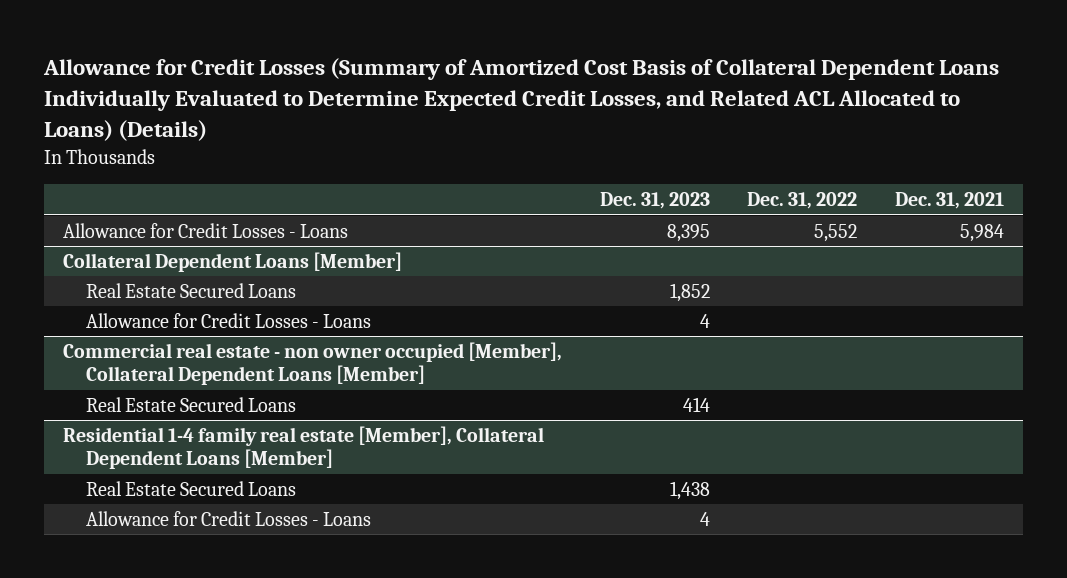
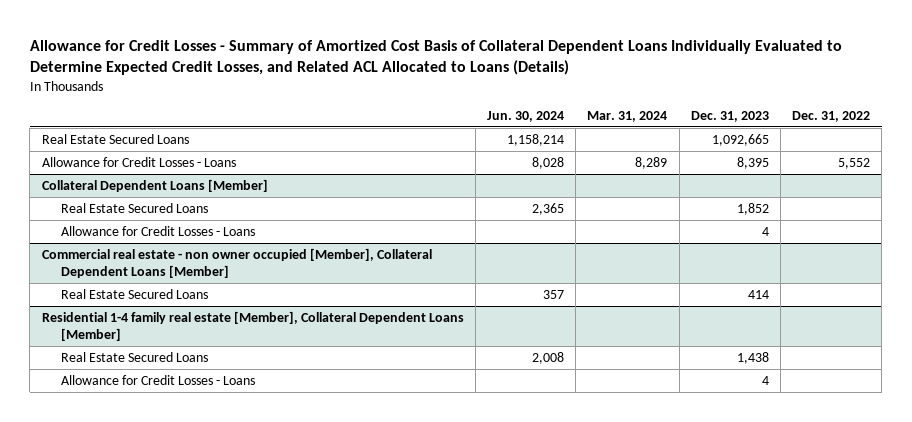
[43,58,1000,142] Allowance for Credit Losses (Summary of Amortized Cost Basis of Collateral Dependent Loans Individually Evaluated to Determine Expected Credit Losses, and Related ACL Allocated to Loans) (Details) -> [29,40,842,76] Allowance for Credit Losses - Summary of Amortized Cost Basis of Collateral Dependent Loans Individually Evaluated to Determine Expected Credit Losses, and Related ACL Allocated to Loans (Details)
[894,192,1004,210] Dec. 31, 2021 -> none
none -> [487,111,565,123] Jun. 30, 2024
none -> [587,111,668,123] Mar. 31, 2024
none -> [41,133,189,144] Real Estate Secured Loans

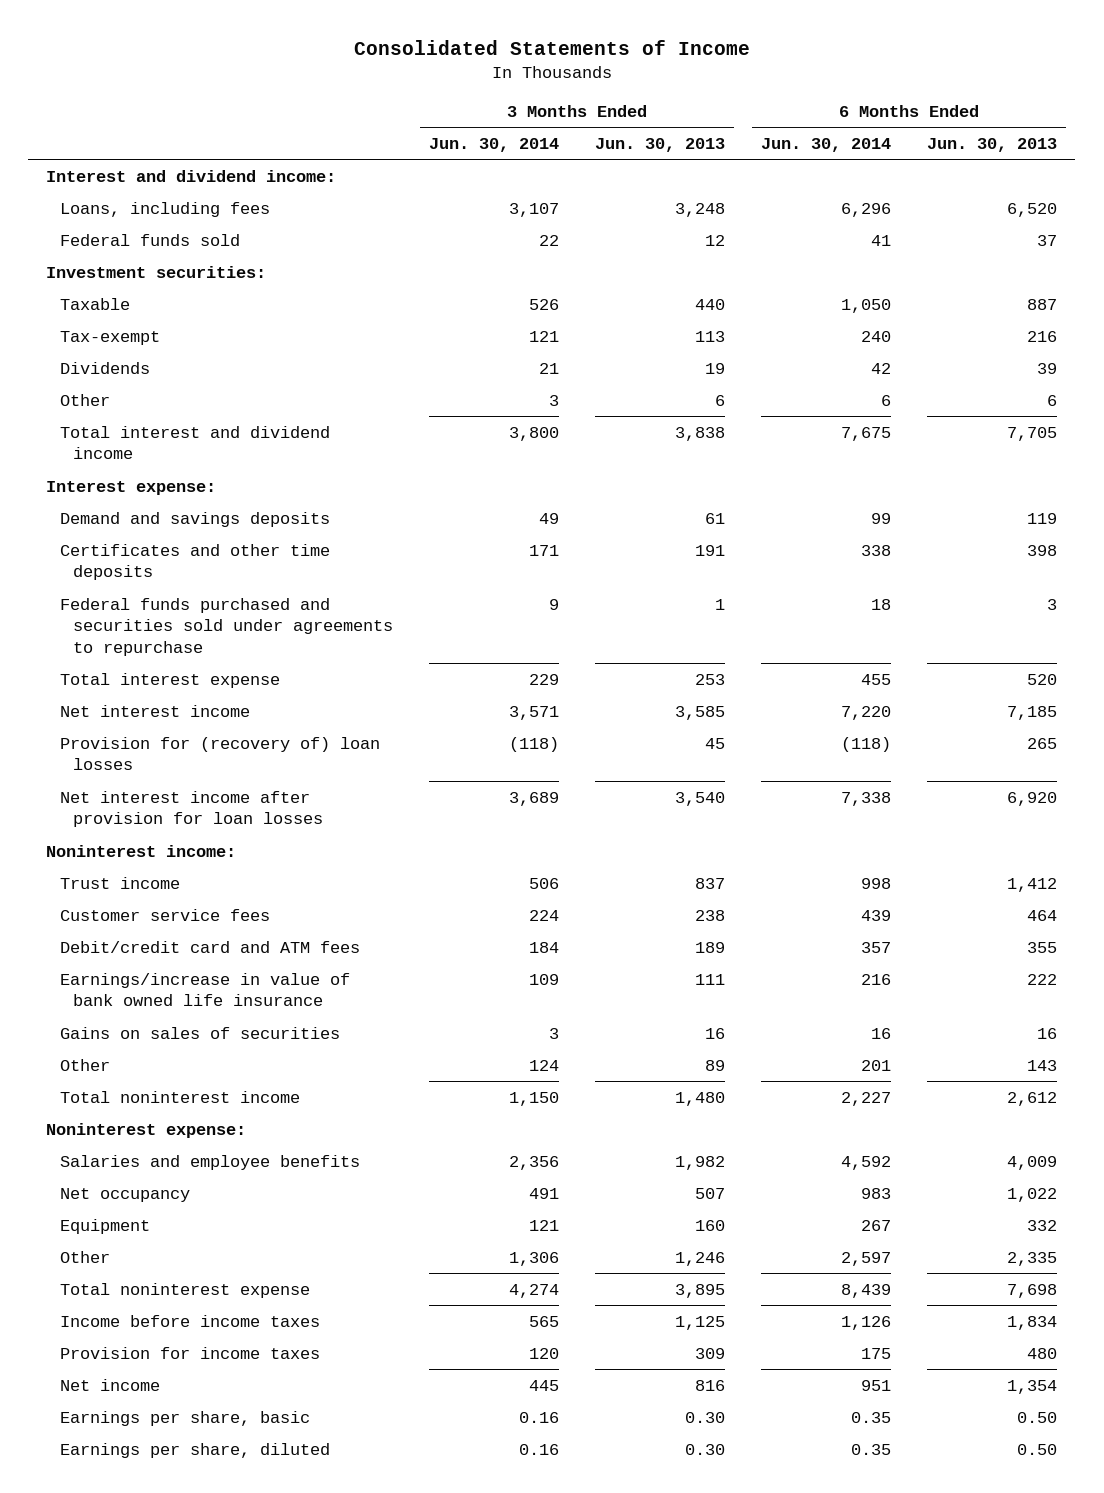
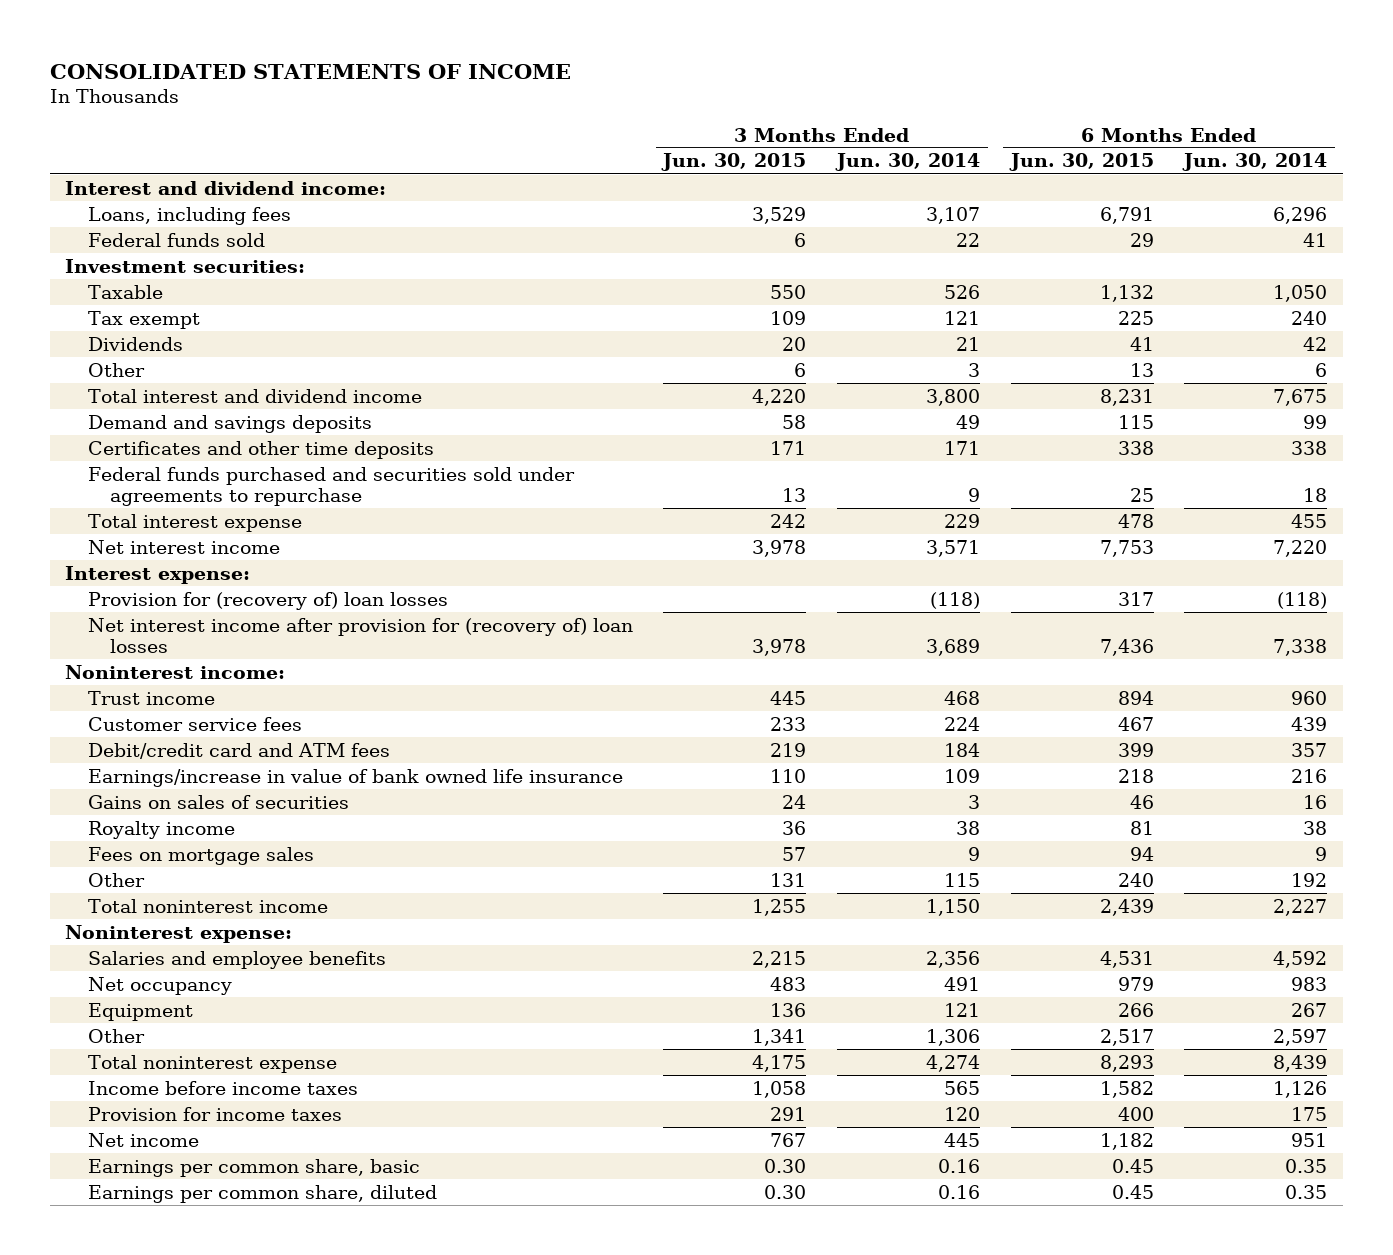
[353,39,750,55] Consolidated Statements of Income -> [50,63,572,79] CONSOLIDATED STATEMENTS OF INCOME
[595,138,726,153] Jun. 30, 2013 -> none
[927,138,1058,153] Jun. 30, 2013 -> none
none -> [661,153,807,172] Jun. 30, 2015
none -> [1008,153,1154,172] Jun. 30, 2015
[59,330,160,345] Tax-exempt -> [87,310,200,329] Tax exempt
[46,480,217,495] Interest expense: -> [65,565,251,584] Interest expense:
[59,790,324,828] Net interest income after provision for loan losses -> [87,617,633,654] Net interest income after provision for (recovery of) loan losses
[529,877,560,889] 506 -> [944,690,981,705] 468
[861,877,892,889] 998 -> [1291,690,1328,705] 960
none -> [87,820,235,839] Royalty income
none -> [87,846,314,865] Fees on mortgage sales
[529,1059,560,1071] 124 -> [944,872,981,887] 115
[861,1059,892,1071] 201 -> [1291,872,1328,887] 192
[59,1410,310,1426] Earnings per share, basic -> [87,1158,420,1177] Earnings per common share, basic
[59,1442,330,1458] Earnings per share, diluted -> [87,1184,437,1203] Earnings per common share, diluted

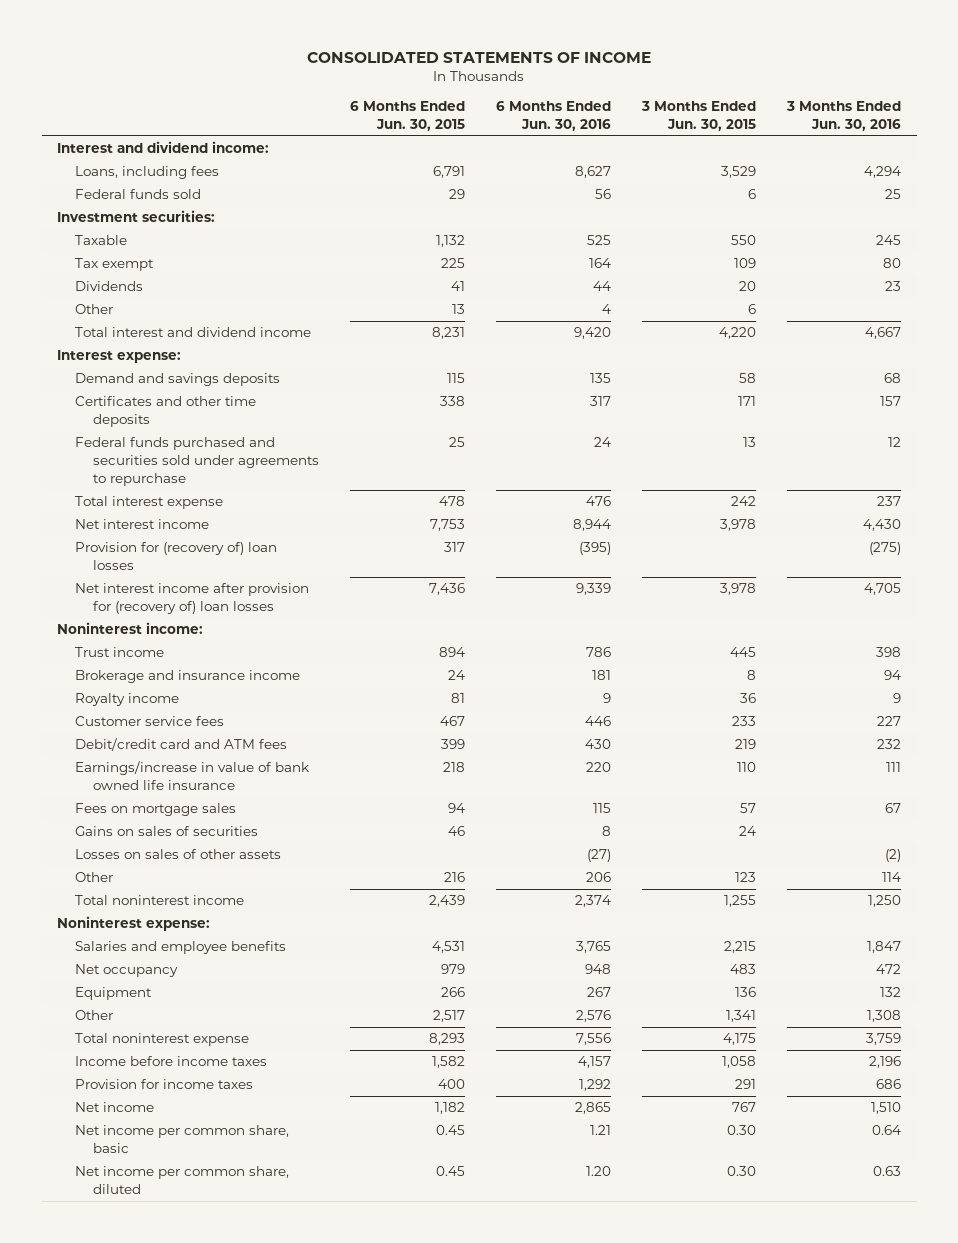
[835,153,981,172] Jun. 30, 2014 -> none
[1182,153,1328,172] Jun. 30, 2014 -> none
none -> [496,101,612,132] 6 Months Ended Jun. 30, 2016
none -> [786,101,902,132] 3 Months Ended Jun. 30, 2016
[65,565,251,584] Interest expense: -> [57,350,182,364] Interest expense:
none -> [75,670,301,684] Brokerage and insurance income
[87,820,235,839] Royalty income -> [75,693,180,707] Royalty income
[87,794,349,809] Gains on sales of securities -> [75,826,259,837] Gains on sales of securities
none -> [75,849,282,860] Losses on sales of other assets
[770,872,807,887] 131 -> [735,872,757,883] 123
[1117,872,1154,887] 240 -> [444,872,466,883] 216
[87,1158,420,1177] Earnings per common share, basic -> [75,1125,290,1154] Net income per common share, basic
[87,1184,437,1203] Earnings per common share, diluted -> [75,1166,290,1195] Net income per common share, diluted

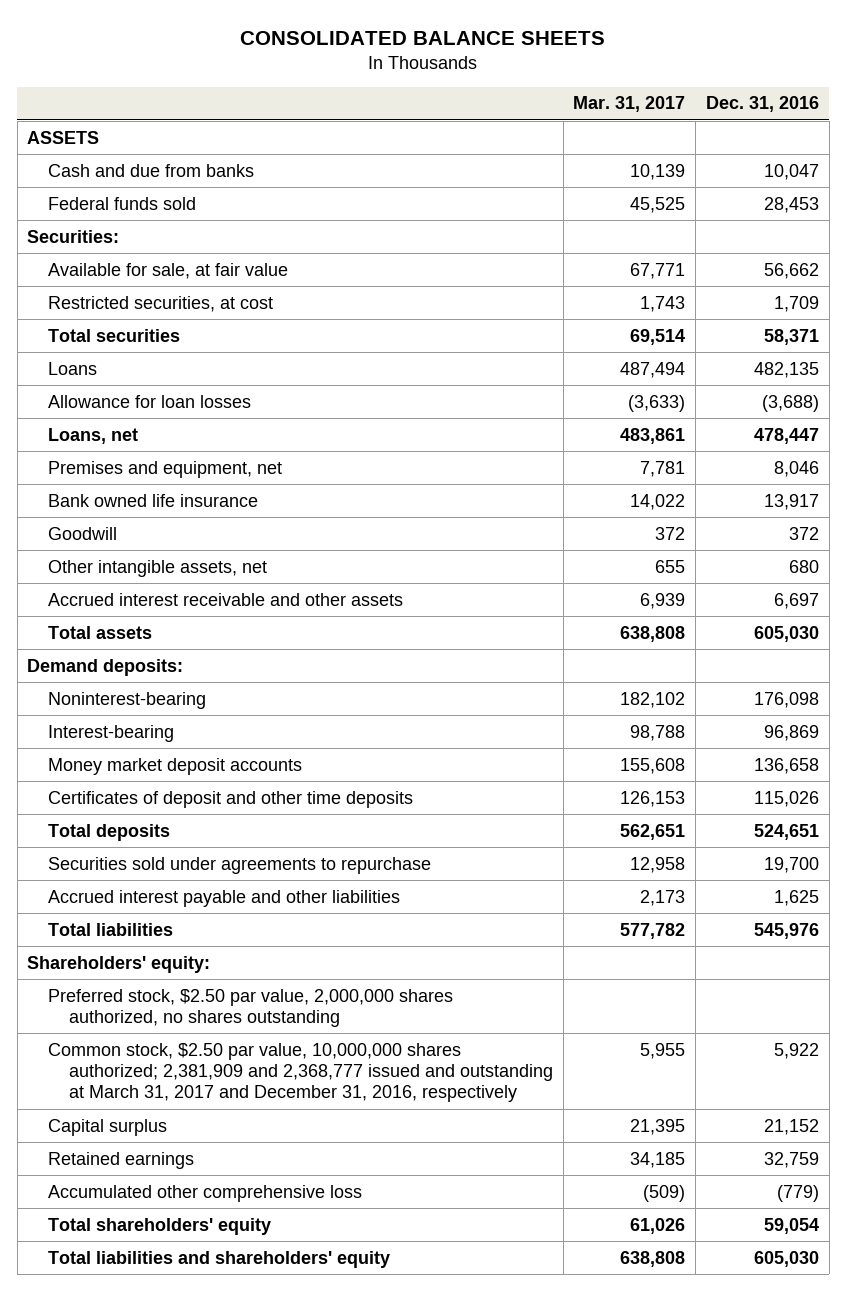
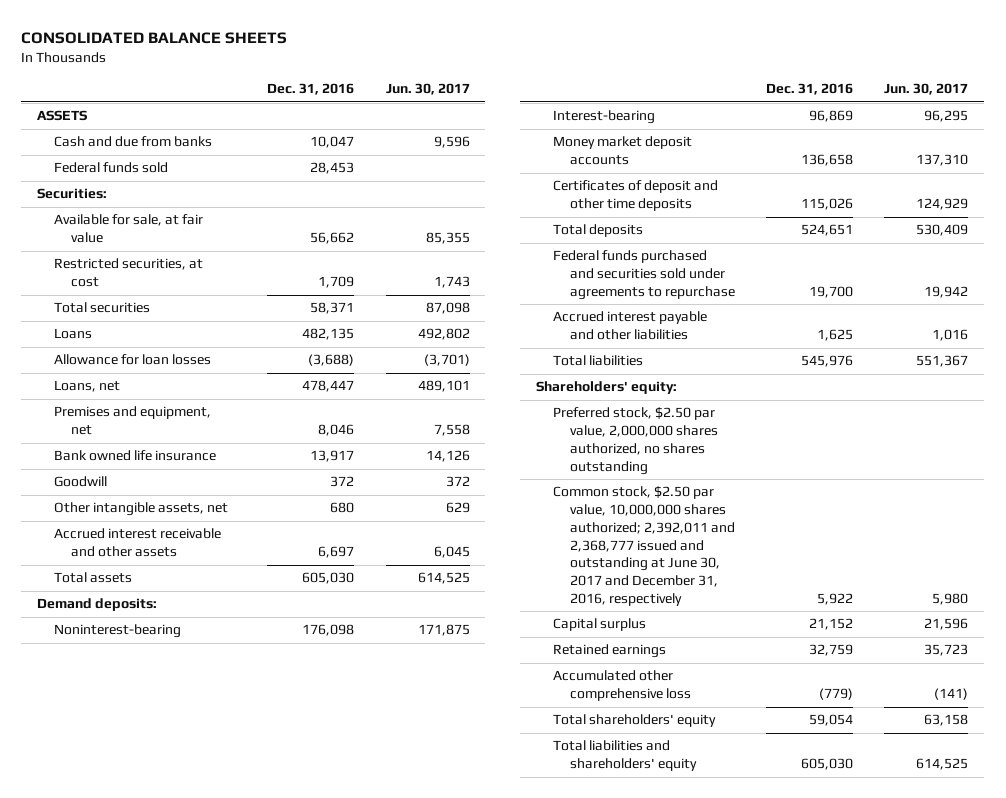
[573,96,686,113] Mar. 31, 2017 -> none
none -> [385,83,470,96] Jun. 30, 2017
[48,856,432,874] Securities sold under agreements to repurchase -> [552,250,735,300] Federal funds purchased and securities sold under agreements to repurchase
[48,1042,553,1103] Common stock, $2.50 par value, 10,000,000 shares authorized; 2,381,909 and 2,368,777 issued and outstanding at March 31, 2017 and December 31, 2016, respectively -> [552,486,735,607] Common stock, $2.50 par value, 10,000,000 shares authorized; 2,392,011 and 2,368,777 issued and outstanding at June 30, 2017 and December 31, 2016, respectively

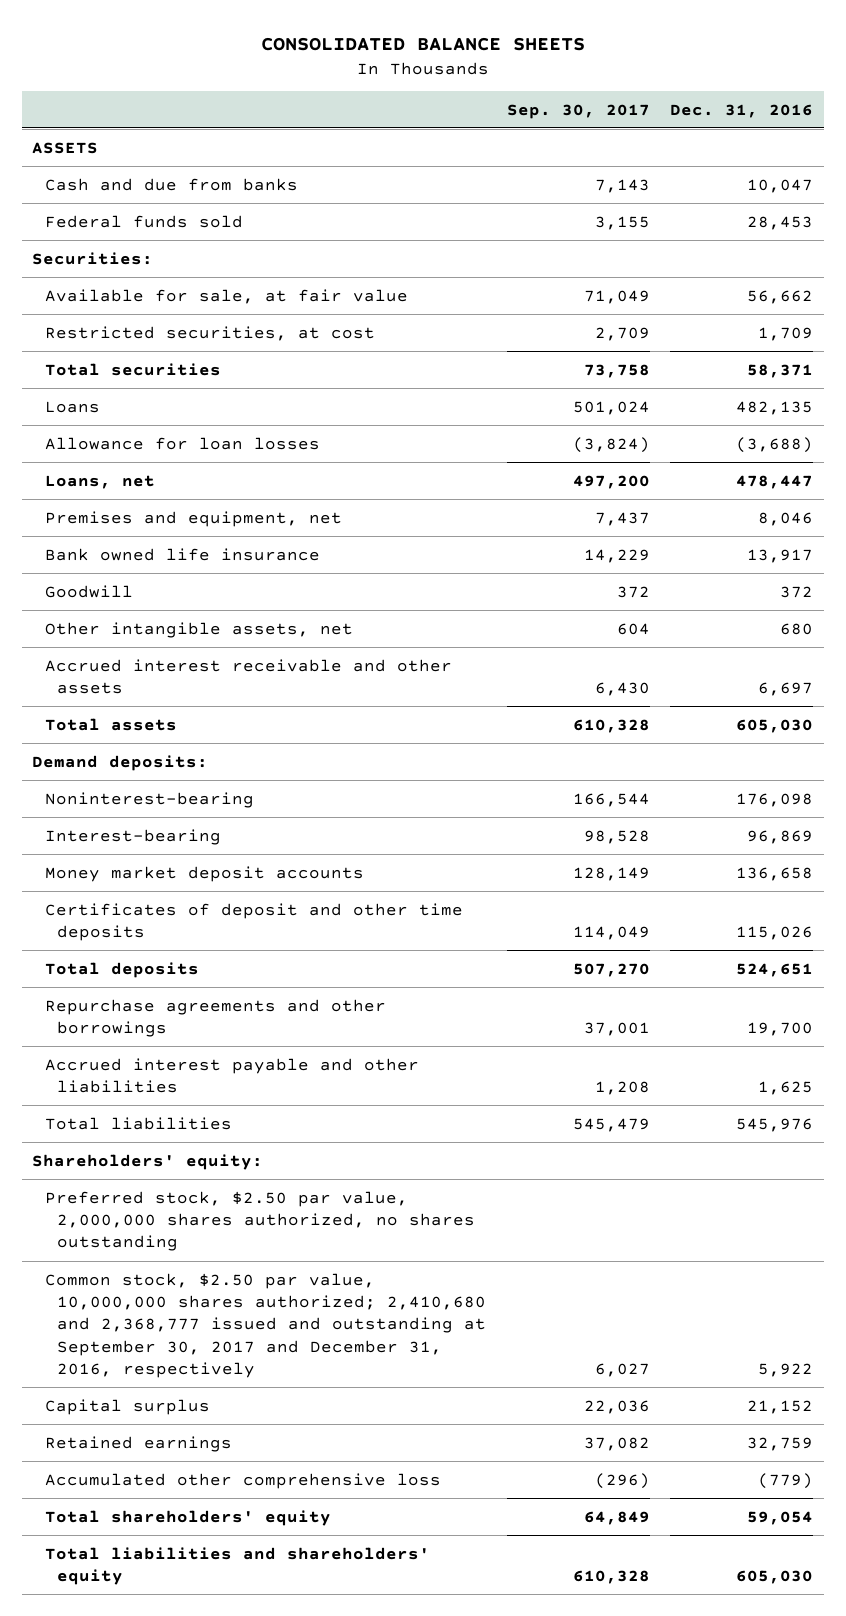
[385,83,470,96] Jun. 30, 2017 -> none
none -> [506,103,650,119] Sep. 30, 2017
[552,250,735,300] Federal funds purchased and securities sold under agreements to repurchase -> [44,998,386,1037] Repurchase agreements and other borrowings
[552,486,735,607] Common stock, $2.50 par value, 10,000,000 shares authorized; 2,392,011 and 2,368,777 issued and outstanding at June 30, 2017 and December 31, 2016, respectively -> [44,1272,487,1379] Common stock, $2.50 par value, 10,000,000 shares authorized; 2,410,680 and 2,368,777 issued and outstanding at September 30, 2017 and December 31, 2016, respectively

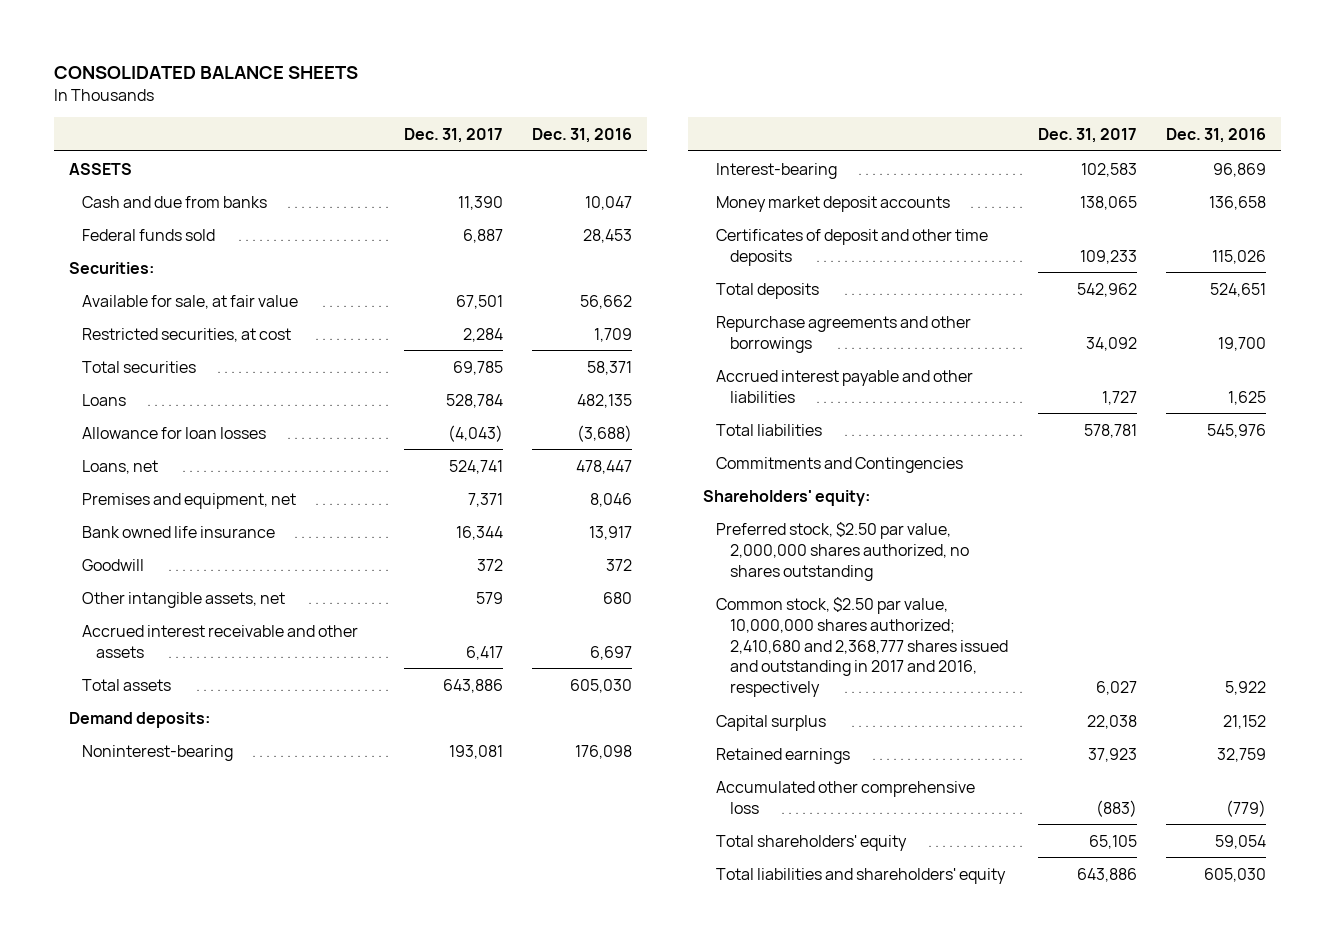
[506,103,650,119] Sep. 30, 2017 -> none
none -> [403,127,503,143] Dec. 31, 2017
none -> [716,456,964,473] Commitments and Contingencies
[44,1272,487,1379] Common stock, $2.50 par value, 10,000,000 shares authorized; 2,410,680 and 2,368,777 issued and outstanding at September 30, 2017 and December 31, 2016, respectively -> [716,596,1008,698] Common stock, $2.50 par value, 10,000,000 shares authorized; 2,410,680 and 2,368,777 shares issued and outstanding in 2017 and 2016, respectively

